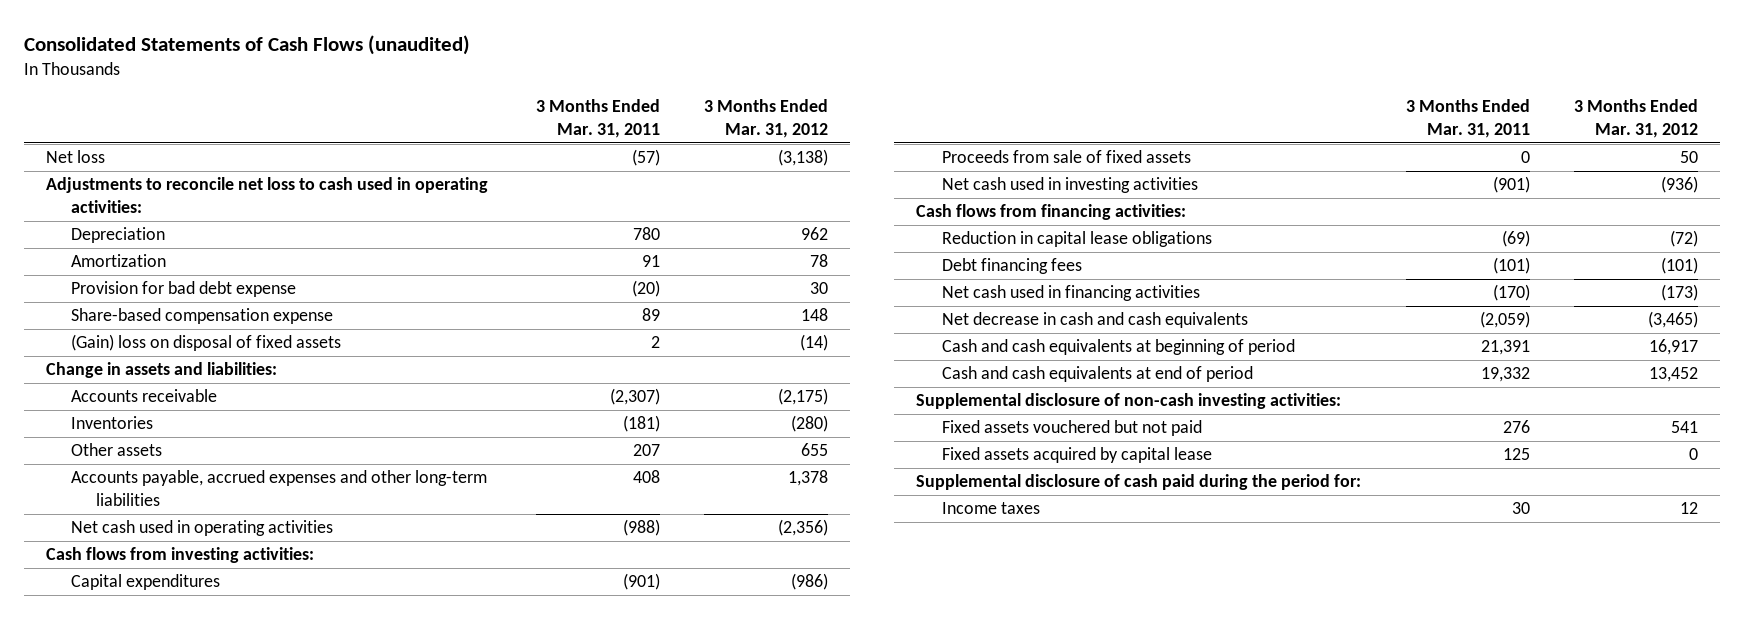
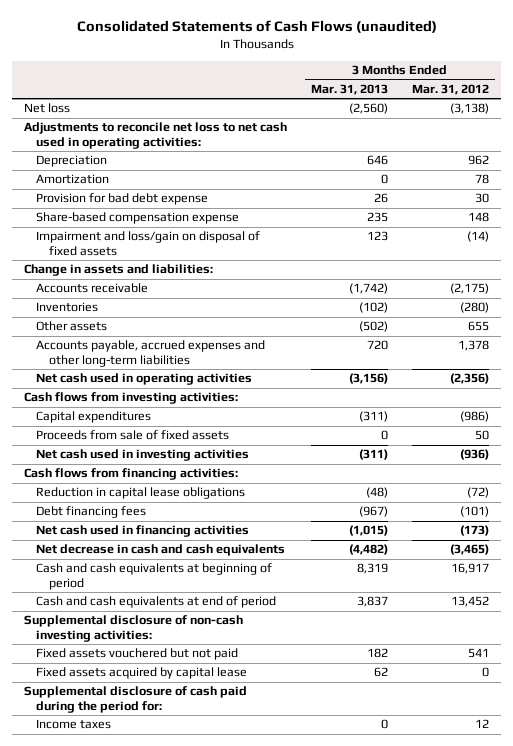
[535,99,660,138] 3 Months Ended Mar. 31, 2011 -> none
none -> [311,83,389,95] Mar. 31, 2013
[46,177,489,213] Adjustments to reconcile net loss to cash used in operating activities: -> [24,122,288,150] Adjustments to reconcile net loss to net cash used in operating activities:
[71,334,342,352] (Gain) loss on disposal of fixed assets -> [36,231,261,257] Impairment and loss/gain on disposal of fixed assets

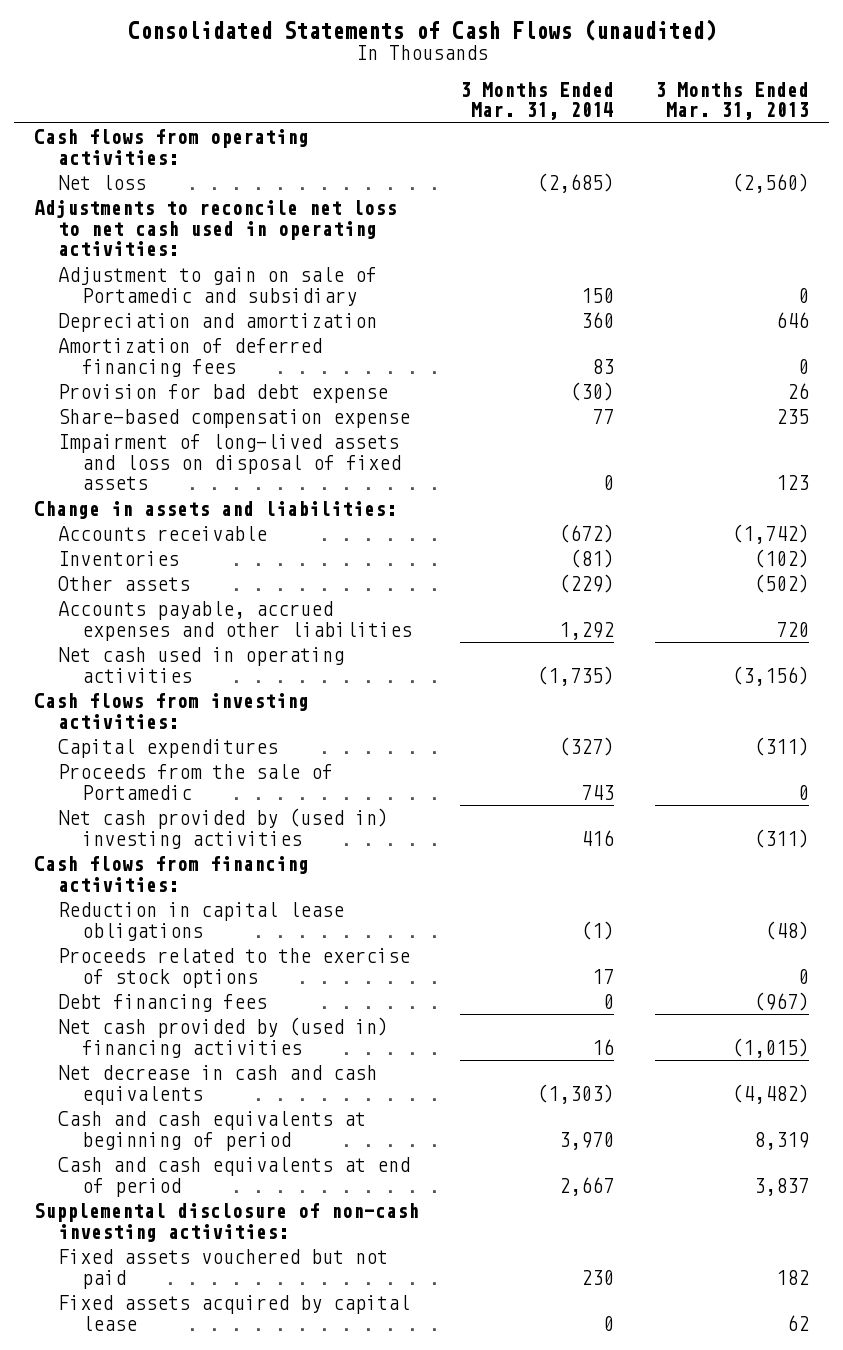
[412,83,490,95] Mar. 31, 2012 -> none
none -> [460,81,615,121] 3 Months Ended Mar. 31, 2014
none -> [34,129,310,165] Cash flows from operating activities:
[36,174,110,185] Amortization -> none
none -> [58,267,378,306] Adjustment to gain on sale of Portamedic and subsidiary
[36,155,108,168] Depreciation -> [58,313,378,333] Depreciation and amortization
none -> [58,338,323,377] Amortization of deferred financing fees
[36,231,261,257] Impairment and loss/gain on disposal of fixed assets -> [58,434,401,491] Impairment of long-lived assets and loss on disposal of fixed assets
[36,340,266,368] Accounts payable, accrued expenses and other long-term liabilities -> [58,601,412,641] Accounts payable, accrued expenses and other liabilities
[36,430,230,441] Proceeds from sale of fixed assets -> [58,764,334,800] Proceeds from the sale of Portamedic
[36,449,250,462] Net cash used in investing activities -> [58,808,389,849] Net cash provided by (used in) investing activities
none -> [58,948,411,988] Proceeds related to the exercise of stock options
[36,525,250,538] Net cash used in financing activities -> [58,1017,389,1058] Net cash provided by (used in) financing activities
[24,686,248,714] Supplemental disclosure of cash paid during the period for: -> none
[36,719,112,730] Income taxes -> none

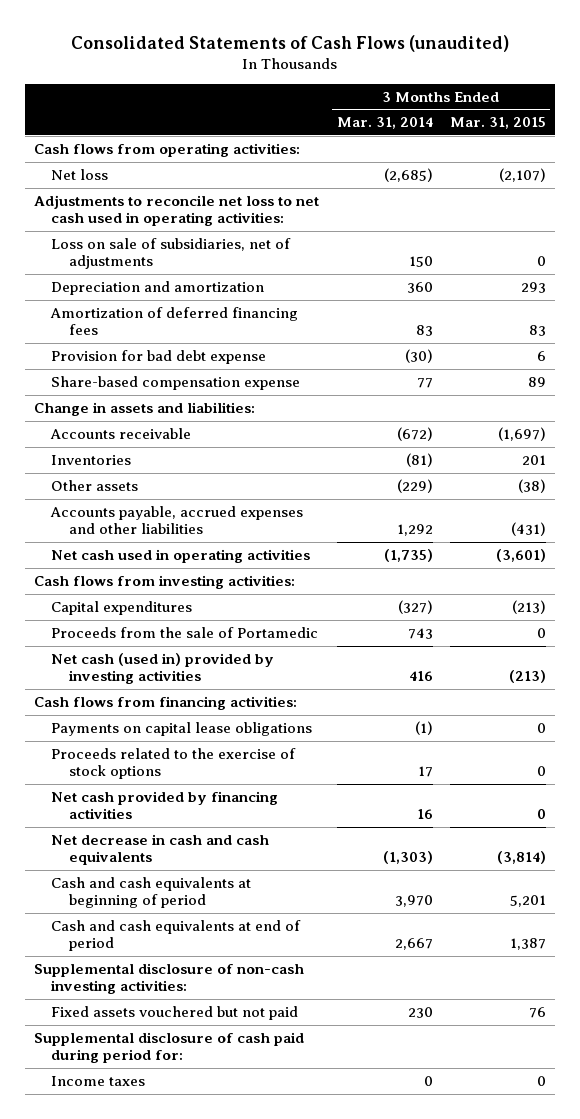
[654,81,809,121] 3 Months Ended Mar. 31, 2013 -> none
none -> [450,117,547,130] Mar. 31, 2015
[58,267,378,306] Adjustment to gain on sale of Portamedic and subsidiary -> [51,237,292,270] Loss on sale of subsidiaries, net of adjustments
[58,434,401,491] Impairment of long-lived assets and loss on disposal of fixed assets -> none
[58,808,389,849] Net cash provided by (used in) investing activities -> [51,652,275,685] Net cash (used in) provided by investing activities
[58,902,345,941] Reduction in capital lease obligations -> [51,721,313,736] Payments on capital lease obligations
[58,994,268,1013] Debt financing fees -> none
[58,1017,389,1058] Net cash provided by (used in) financing activities -> [51,790,279,820] Net cash provided by financing activities
[58,1295,411,1331] Fixed assets acquired by capital lease -> none
none -> [33,1031,304,1064] Supplemental disclosure of cash paid during period for:
none -> [51,1075,146,1086] Income taxes

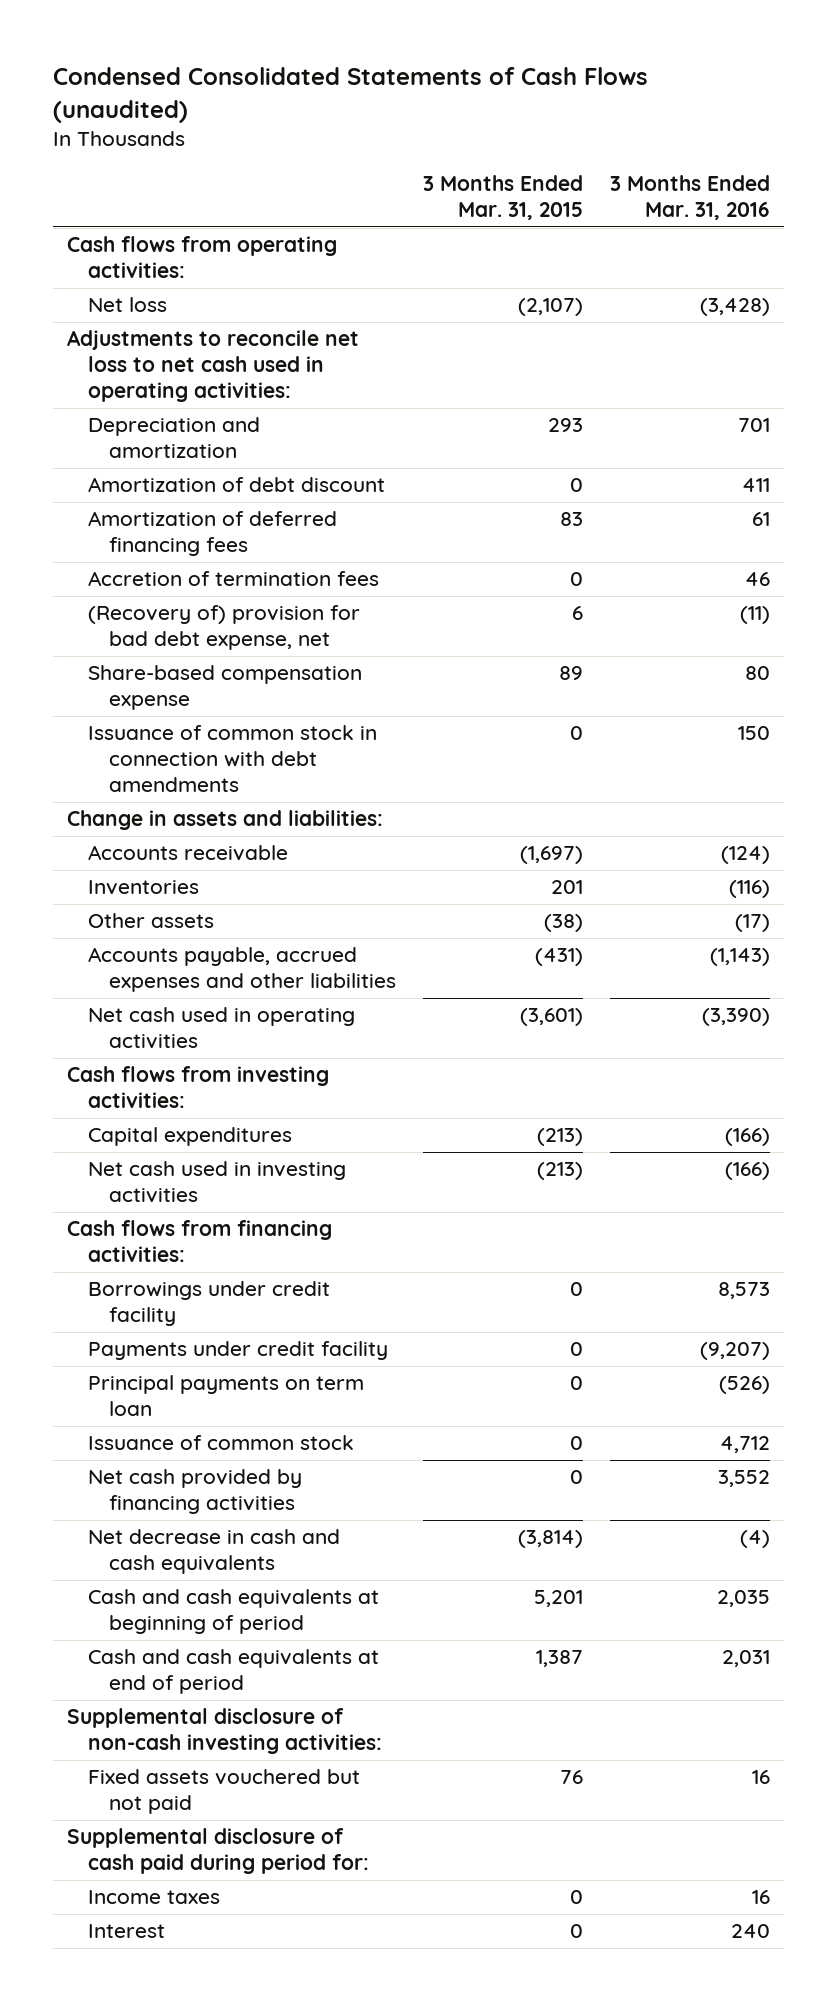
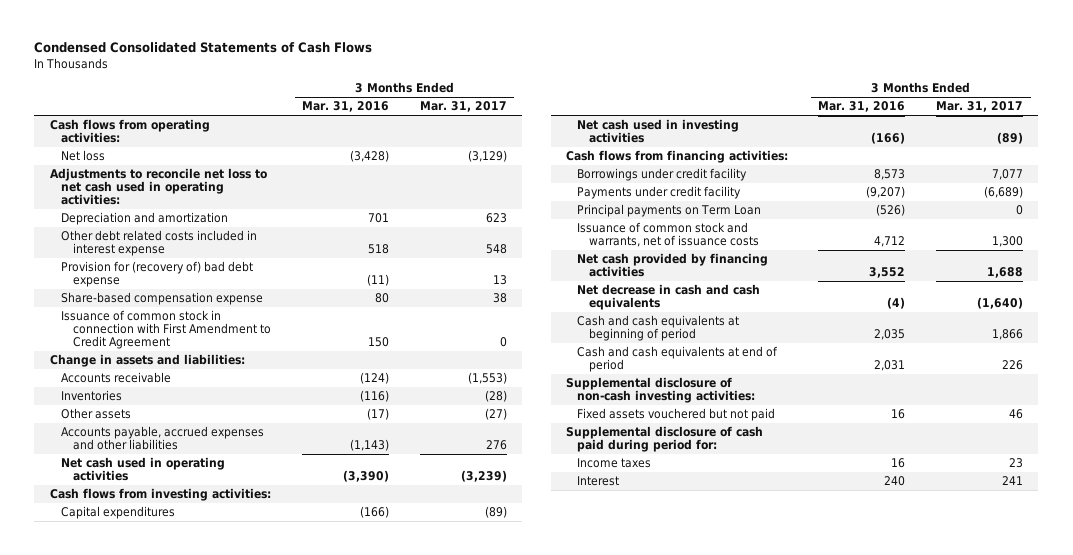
[53,67,649,123] Condensed Consolidated Statements of Cash Flows (unaudited) -> [34,42,373,54] Condensed Consolidated Statements of Cash Flows
[423,175,584,220] 3 Months Ended Mar. 31, 2015 -> none
none -> [419,101,507,113] Mar. 31, 2017
[88,477,386,493] Amortization of debt discount -> none
[88,511,338,557] Amortization of deferred financing fees -> none
[88,571,380,587] Accretion of termination fees -> none
none -> [61,230,258,257] Other debt related costs included in interest expense
[88,605,361,651] (Recovery of) provision for bad debt expense, net -> [61,261,254,288] Provision for (recovery of) bad debt expense
[88,725,378,793] Issuance of common stock in connection with debt amendments -> [61,310,271,350] Issuance of common stock in connection with First Amendment to Credit Agreement
[88,1375,365,1417] Principal payments on term loan -> [577,204,762,218] Principal payments on Term Loan
[88,1435,355,1451] Issuance of common stock -> [577,222,759,248] Issuance of common stock and warrants, net of issuance costs

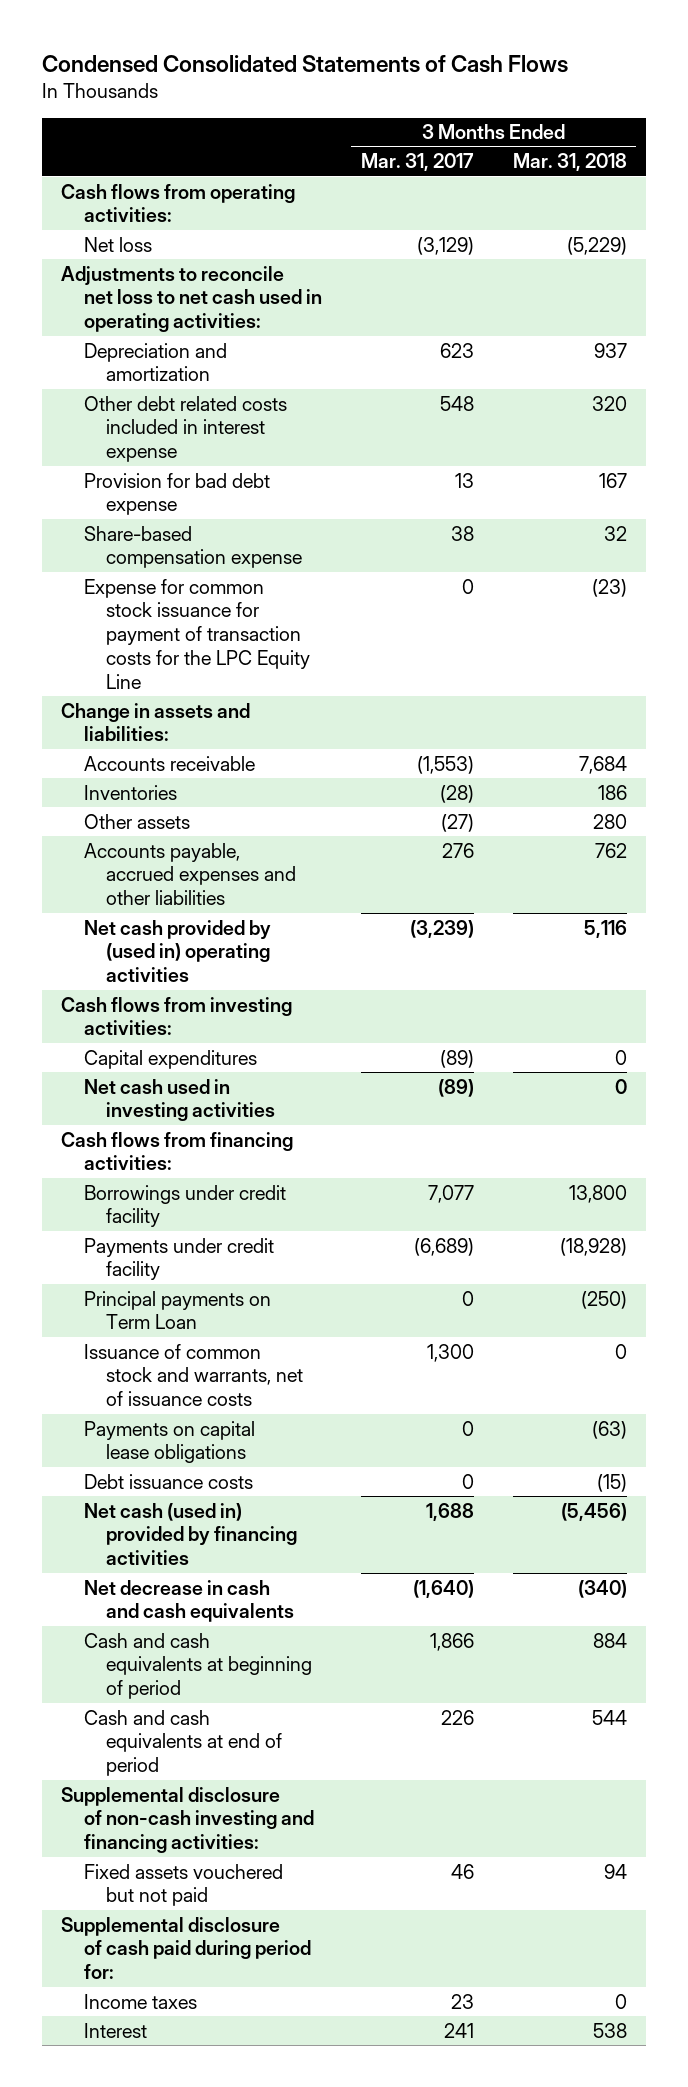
[302,101,390,113] Mar. 31, 2016 -> none
none -> [512,153,627,172] Mar. 31, 2018
[61,261,254,288] Provision for (recovery of) bad debt expense -> [83,472,270,516] Provision for bad debt expense
[61,310,271,350] Issuance of common stock in connection with First Amendment to Credit Agreement -> [83,578,311,689] Expense for common stock issuance for payment of transaction costs for the LPC Equity Line
[61,457,226,482] Net cash used in operating activities -> [83,919,271,983] Net cash provided by (used in) operating activities
none -> [83,1420,255,1464] Payments on capital lease obligations
none -> [83,1473,253,1489] Debt issuance costs
[577,253,769,278] Net cash provided by financing activities -> [83,1502,298,1566] Net cash (used in) provided by financing activities
[565,377,756,404] Supplemental disclosure of non-cash investing activities: -> [61,1786,314,1854] Supplemental disclosure of non-cash investing and financing activities:

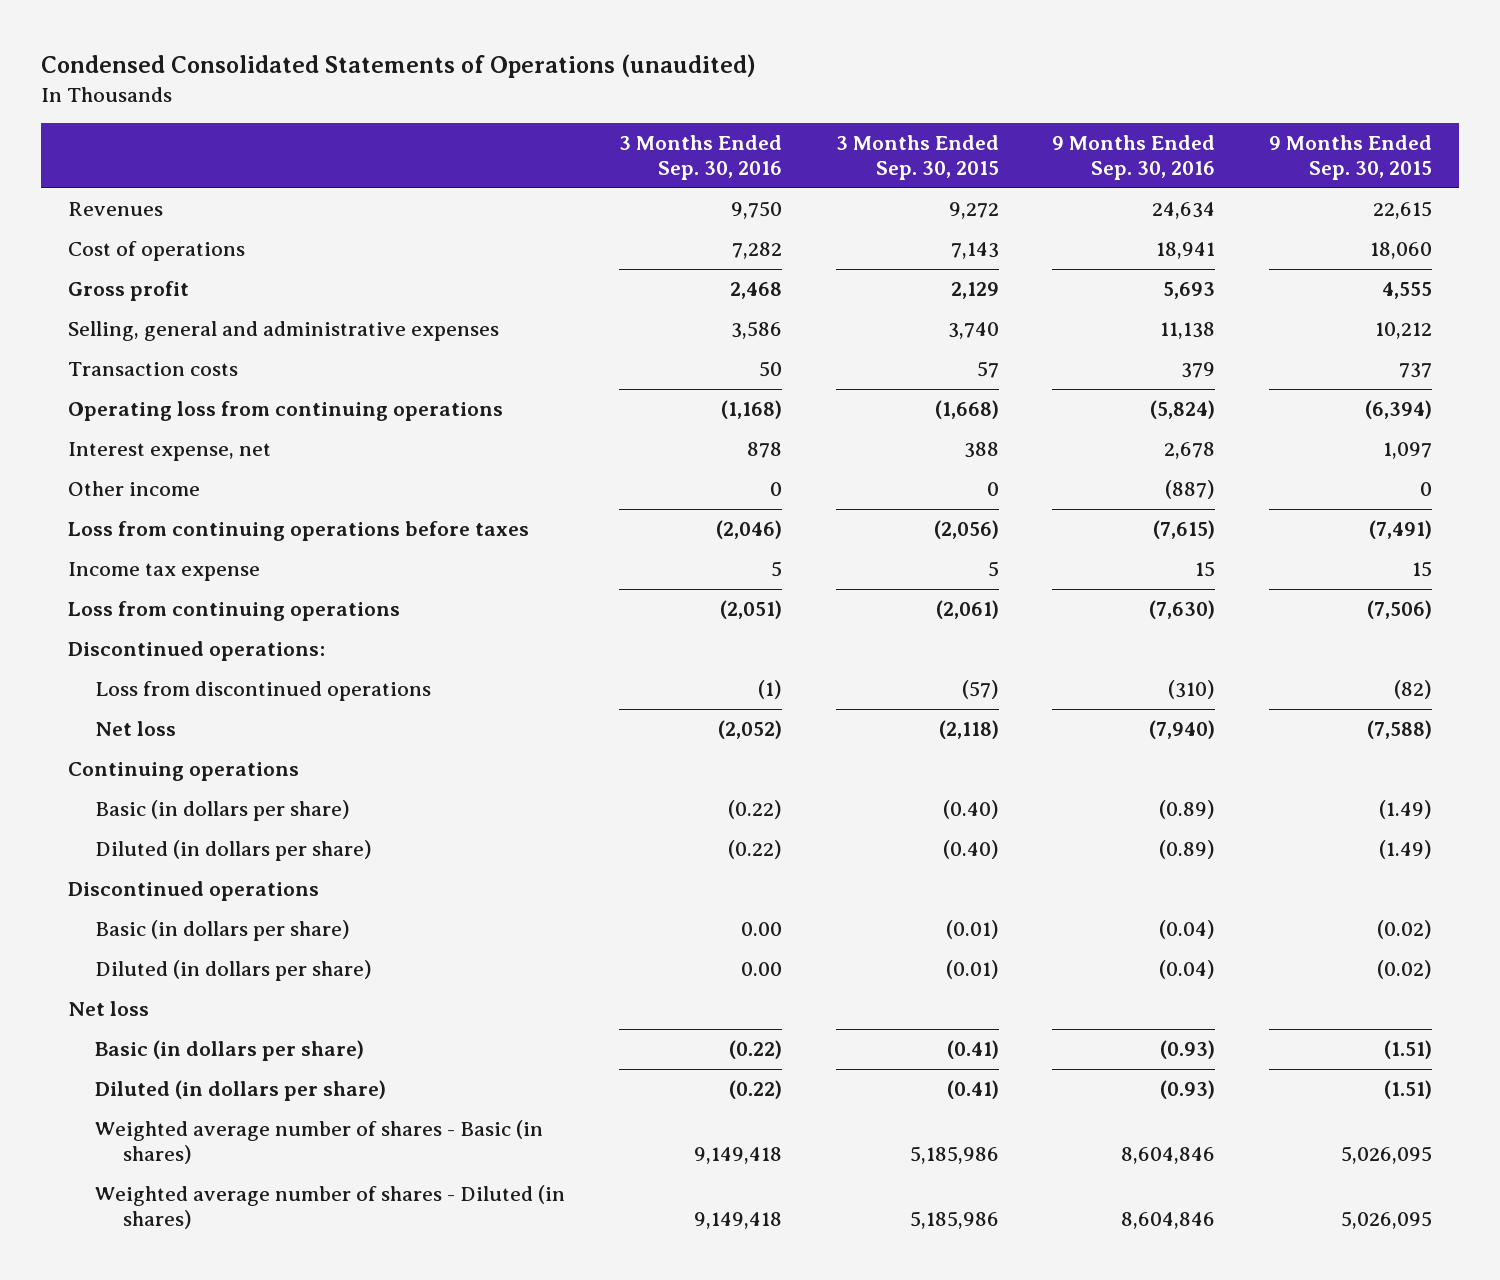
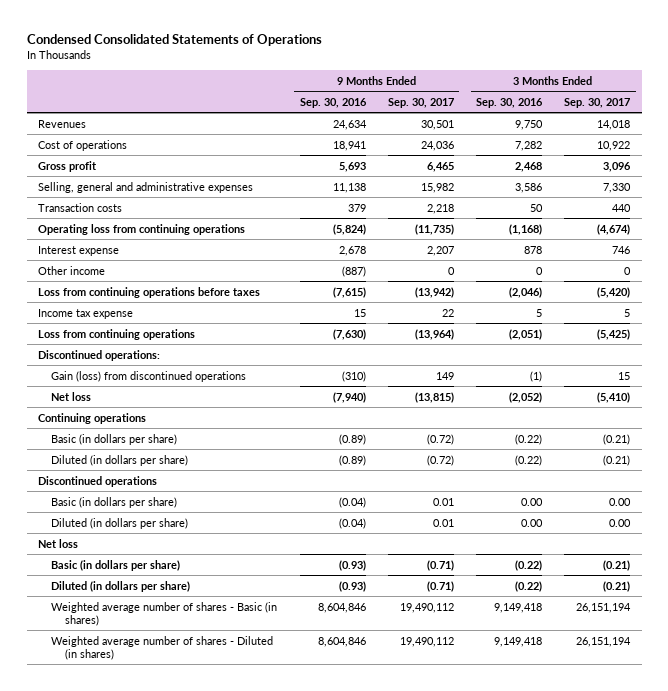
[40,54,756,79] Condensed Consolidated Statements of Operations (unaudited) -> [26,33,322,46] Condensed Consolidated Statements of Operations
[835,134,999,180] 3 Months Ended Sep. 30, 2015 -> none
[1269,134,1433,180] 9 Months Ended Sep. 30, 2015 -> none
none -> [387,97,454,108] Sep. 30, 2017
none -> [564,97,631,108] Sep. 30, 2017
[67,442,271,462] Interest expense, net -> [37,245,119,256] Interest expense
[95,681,432,702] Loss from discontinued operations -> [51,370,247,382] Gain (loss) from discontinued operations

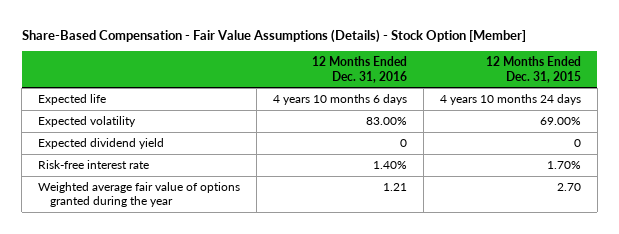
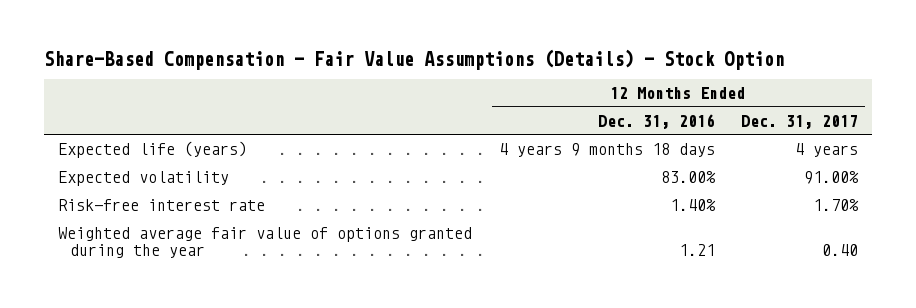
[21,28,526,43] Share-Based Compensation - Fair Value Assumptions (Details) - Stock Option [Member] -> [44,48,785,70] Share-Based Compensation - Fair Value Assumptions (Details) - Stock Option
[485,56,581,83] 12 Months Ended Dec. 31, 2015 -> none
none -> [741,114,859,129] Dec. 31, 2017
[38,94,107,106] Expected life -> [57,141,247,159] Expected life (years)
[273,94,408,106] 4 years 10 months 6 days -> [498,143,715,158] 4 years 9 months 18 days
[38,138,165,150] Expected dividend yield -> none

